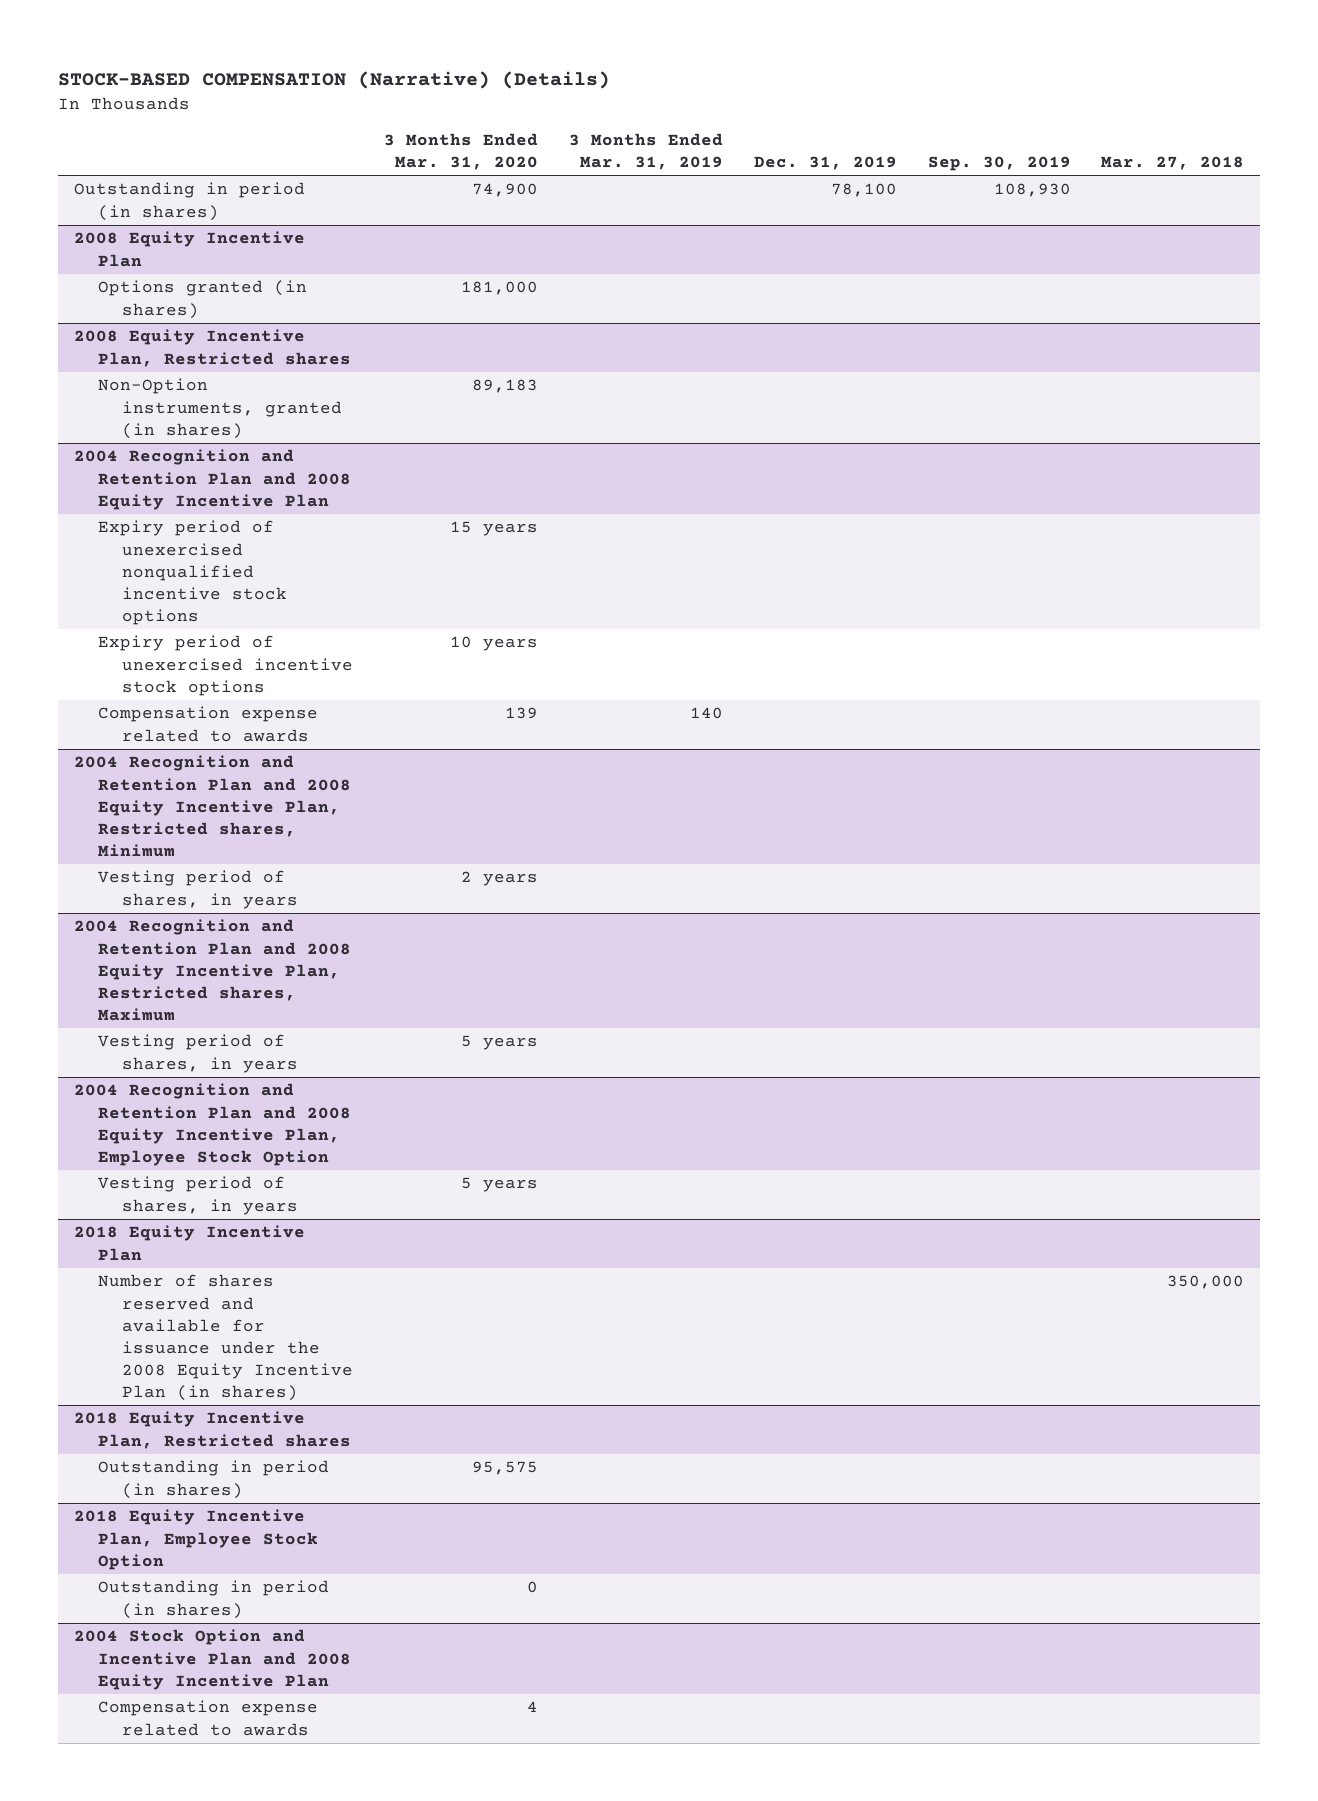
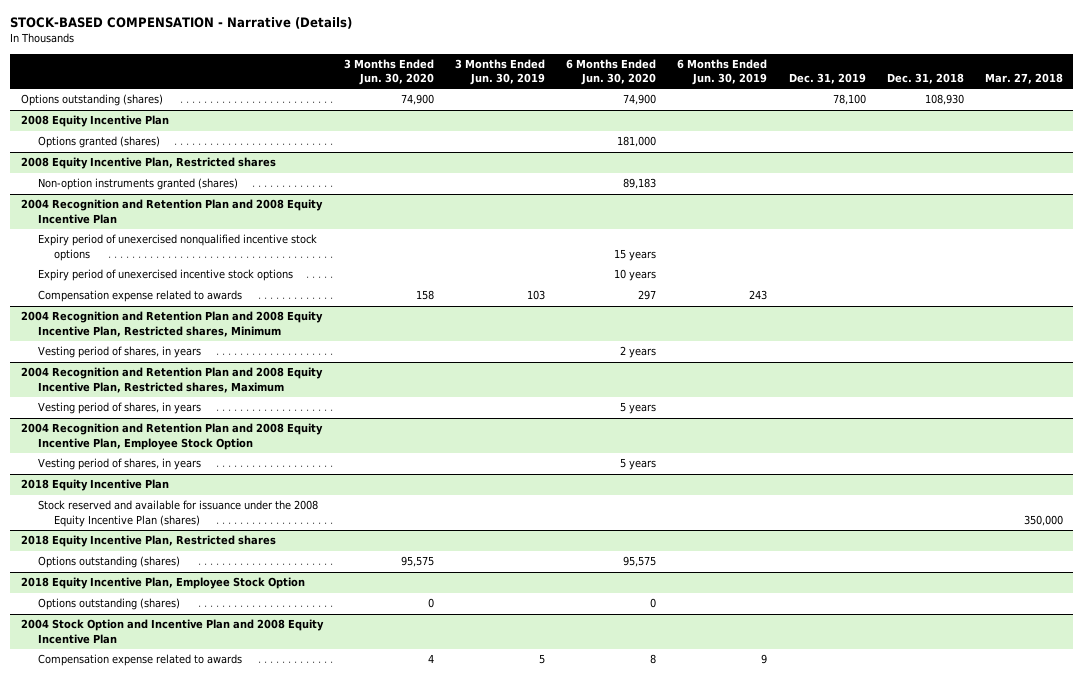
[58,71,611,90] STOCK-BASED COMPENSATION (Narrative) (Details) -> [10,17,353,30] STOCK-BASED COMPENSATION - Narrative (Details)
[383,132,538,170] 3 Months Ended Mar. 31, 2020 -> none
[568,132,723,170] 3 Months Ended Mar. 31, 2019 -> none
[927,155,1071,171] Sep. 30, 2019 -> none
none -> [343,58,434,86] 3 Months Ended Jun. 30, 2020
none -> [455,58,546,86] 3 Months Ended Jun. 30, 2019
none -> [566,58,657,86] 6 Months Ended Jun. 30, 2020
none -> [677,58,768,86] 6 Months Ended Jun. 30, 2019
none -> [886,73,964,85] Dec. 31, 2018
[73,182,305,221] Outstanding in period (in shares) -> [20,94,163,107] Options outstanding (shares)
[97,280,307,319] Options granted (in shares) -> [37,136,160,149] Options granted (shares)
[97,378,343,439] Non-Option instruments, granted (in shares) -> [37,178,238,191] Non-option instruments granted (shares)
[97,1274,354,1402] Number of shares reserved and available for issuance under the 2008 Equity Incentive Plan (in shares) -> [37,500,318,527] Stock reserved and available for issuance under the 2008 Equity Incentive Plan (shares)
[97,1460,329,1499] Outstanding in period (in shares) -> [37,556,180,569] Options outstanding (shares)
[97,1580,329,1619] Outstanding in period (in shares) -> [37,598,180,611] Options outstanding (shares)

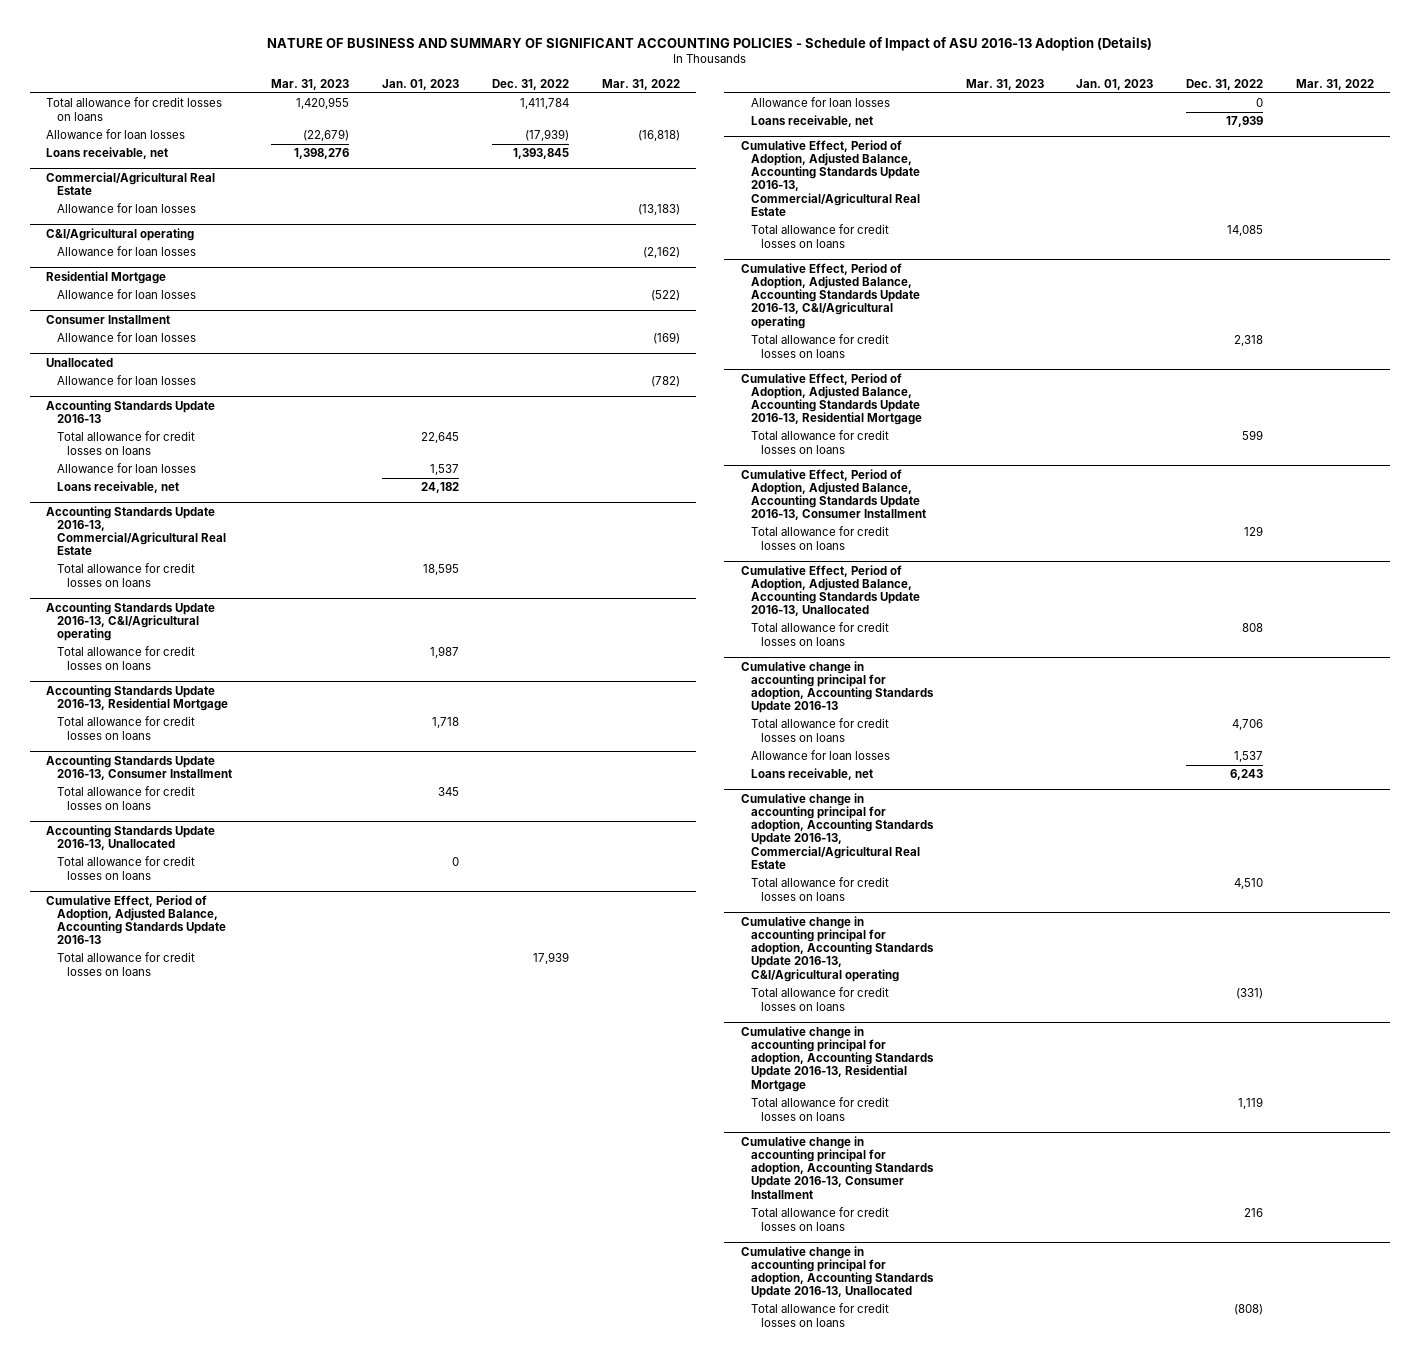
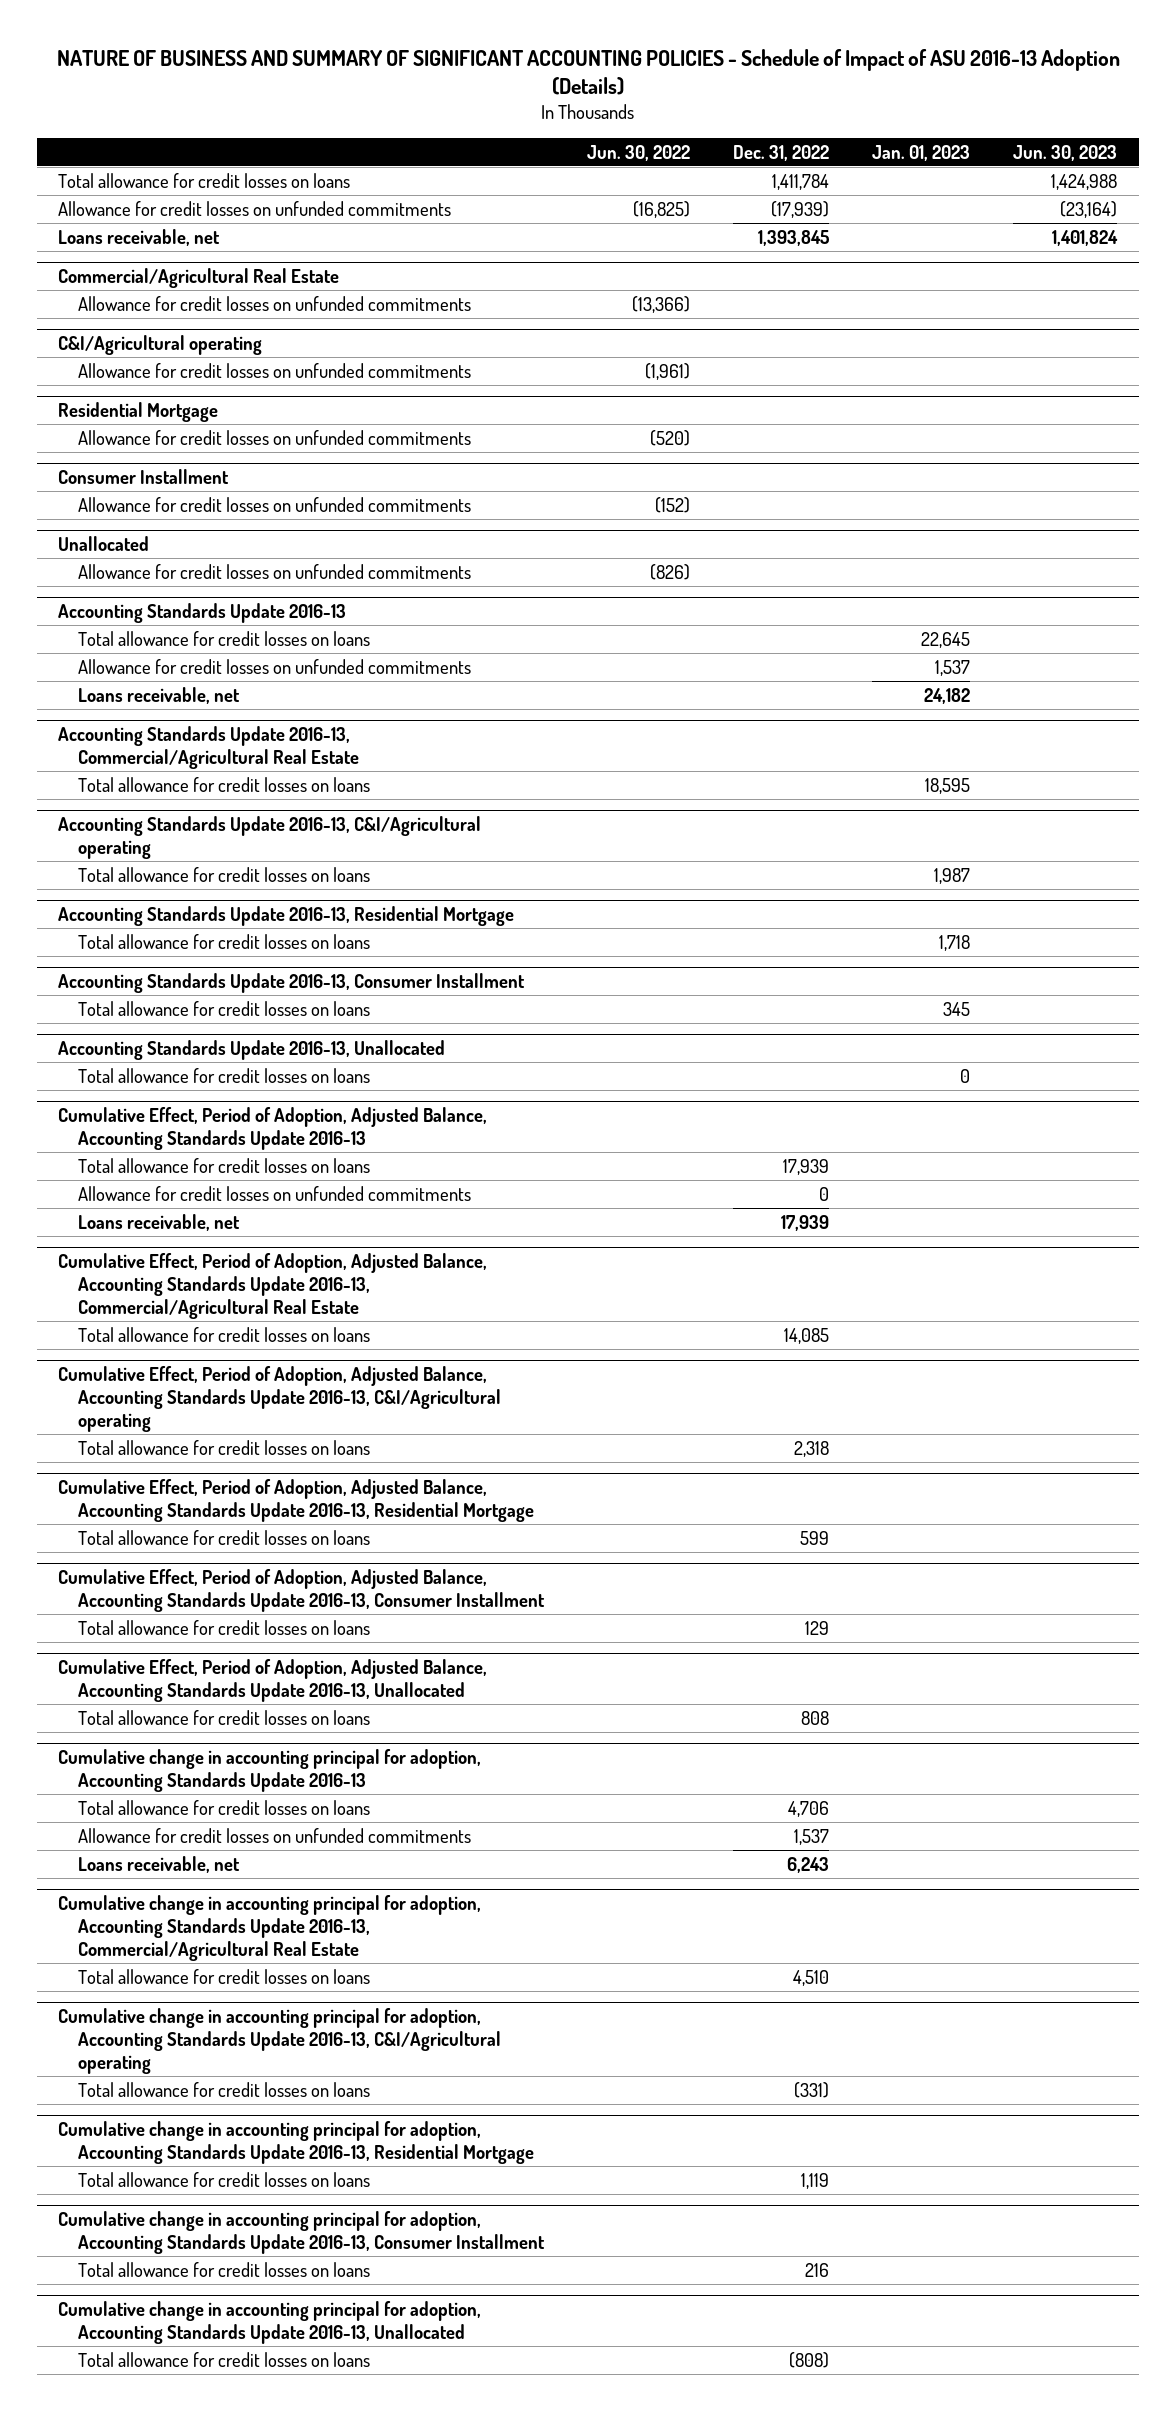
[271,78,350,90] Mar. 31, 2023 -> none
[601,78,680,90] Mar. 31, 2022 -> none
none -> [587,144,691,161] Jun. 30, 2022
none -> [1013,144,1118,161] Jun. 30, 2023
[46,129,186,140] Allowance for loan losses -> [58,200,452,216] Allowance for credit losses on unfunded commitments
[56,203,196,214] Allowance for loan losses -> [78,295,472,311] Allowance for credit losses on unfunded commitments
[56,246,196,257] Allowance for loan losses -> [78,362,472,378] Allowance for credit losses on unfunded commitments
[56,289,196,300] Allowance for loan losses -> [78,429,472,445] Allowance for credit losses on unfunded commitments
[56,332,196,343] Allowance for loan losses -> [78,496,472,512] Allowance for credit losses on unfunded commitments
[56,375,196,386] Allowance for loan losses -> [78,563,472,579] Allowance for credit losses on unfunded commitments
[56,463,196,474] Allowance for loan losses -> [78,658,472,674] Allowance for credit losses on unfunded commitments
[750,97,890,108] Allowance for loan losses -> [78,1185,472,1201] Allowance for credit losses on unfunded commitments
[750,750,890,761] Allowance for loan losses -> [78,1827,472,1843] Allowance for credit losses on unfunded commitments

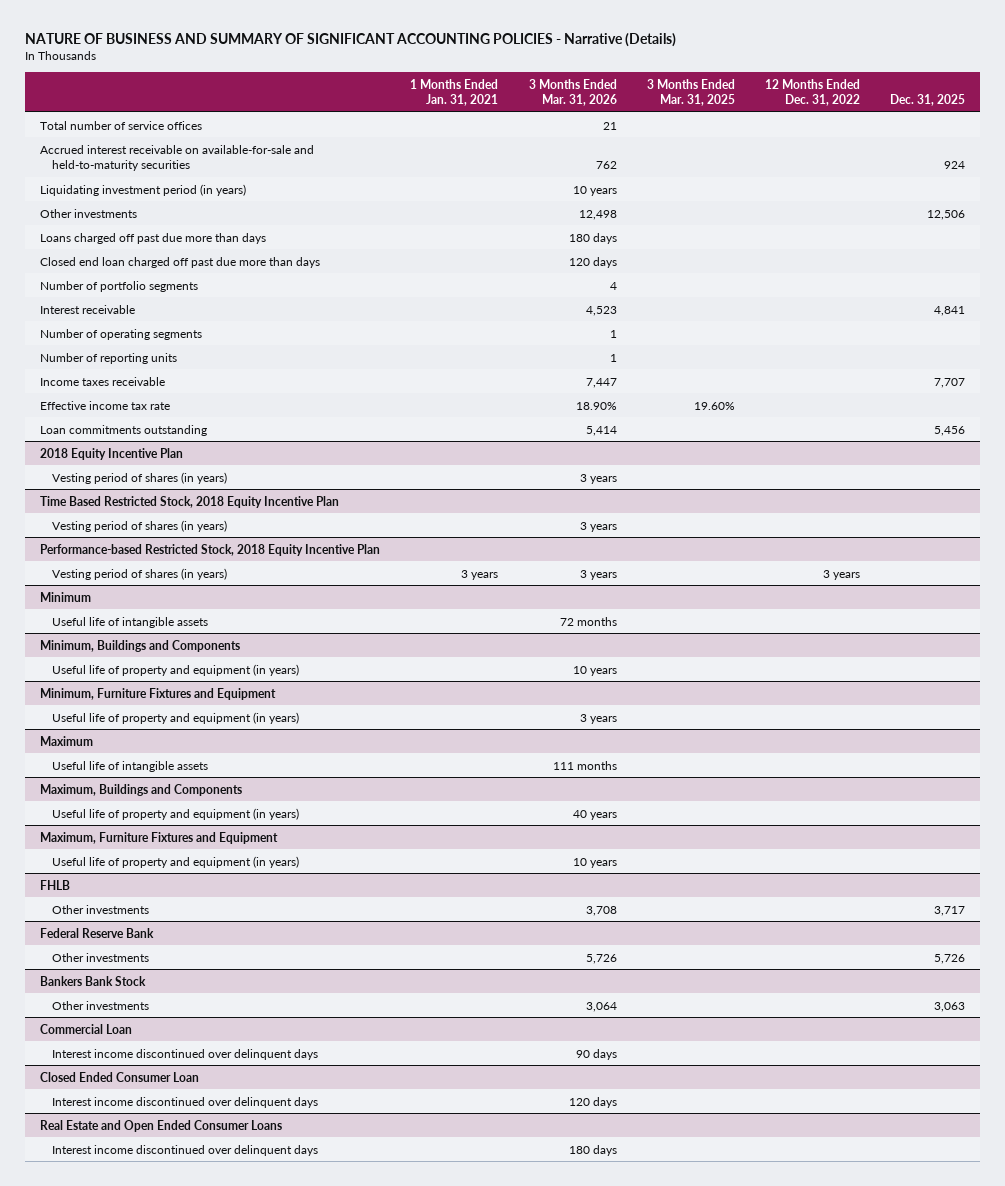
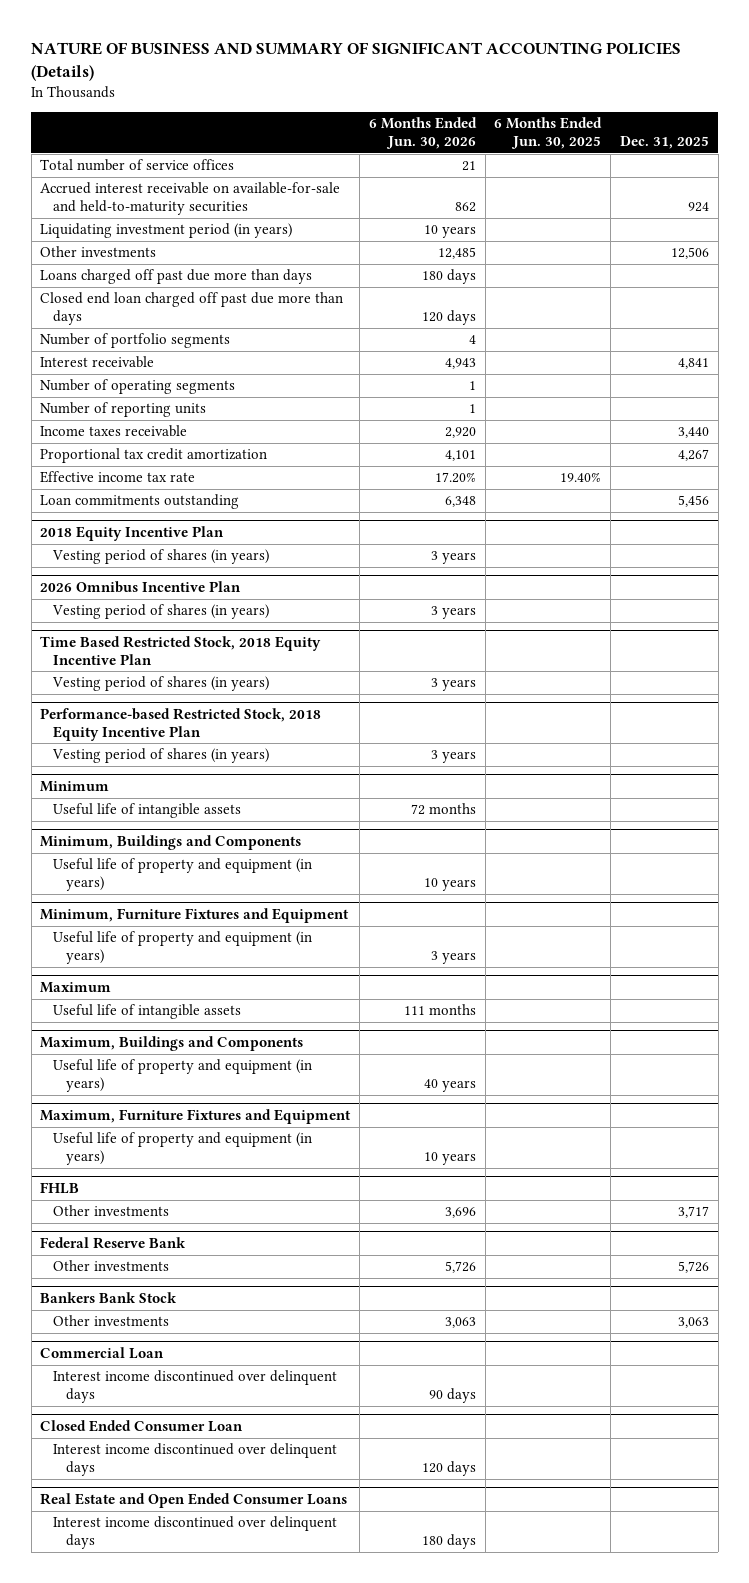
[25,32,677,47] NATURE OF BUSINESS AND SUMMARY OF SIGNIFICANT ACCOUNTING POLICIES - Narrative (Details) -> [31,42,682,82] NATURE OF BUSINESS AND SUMMARY OF SIGNIFICANT ACCOUNTING POLICIES (Details)
[410,78,499,106] 1 Months Ended Jan. 31, 2021 -> none
[528,78,617,106] 3 Months Ended Mar. 31, 2026 -> none
[646,78,735,106] 3 Months Ended Mar. 31, 2025 -> none
[764,78,860,106] 12 Months Ended Dec. 31, 2022 -> none
none -> [368,117,477,149] 6 Months Ended Jun. 30, 2026
none -> [494,117,603,149] 6 Months Ended Jun. 30, 2025
[933,377,965,388] 7,707 -> [677,427,709,439] 3,440
none -> [40,448,268,464] Proportional tax credit amortization
none -> [40,581,242,594] 2026 Omnibus Incentive Plan
none -> [52,604,270,620] Vesting period of shares (in years)

